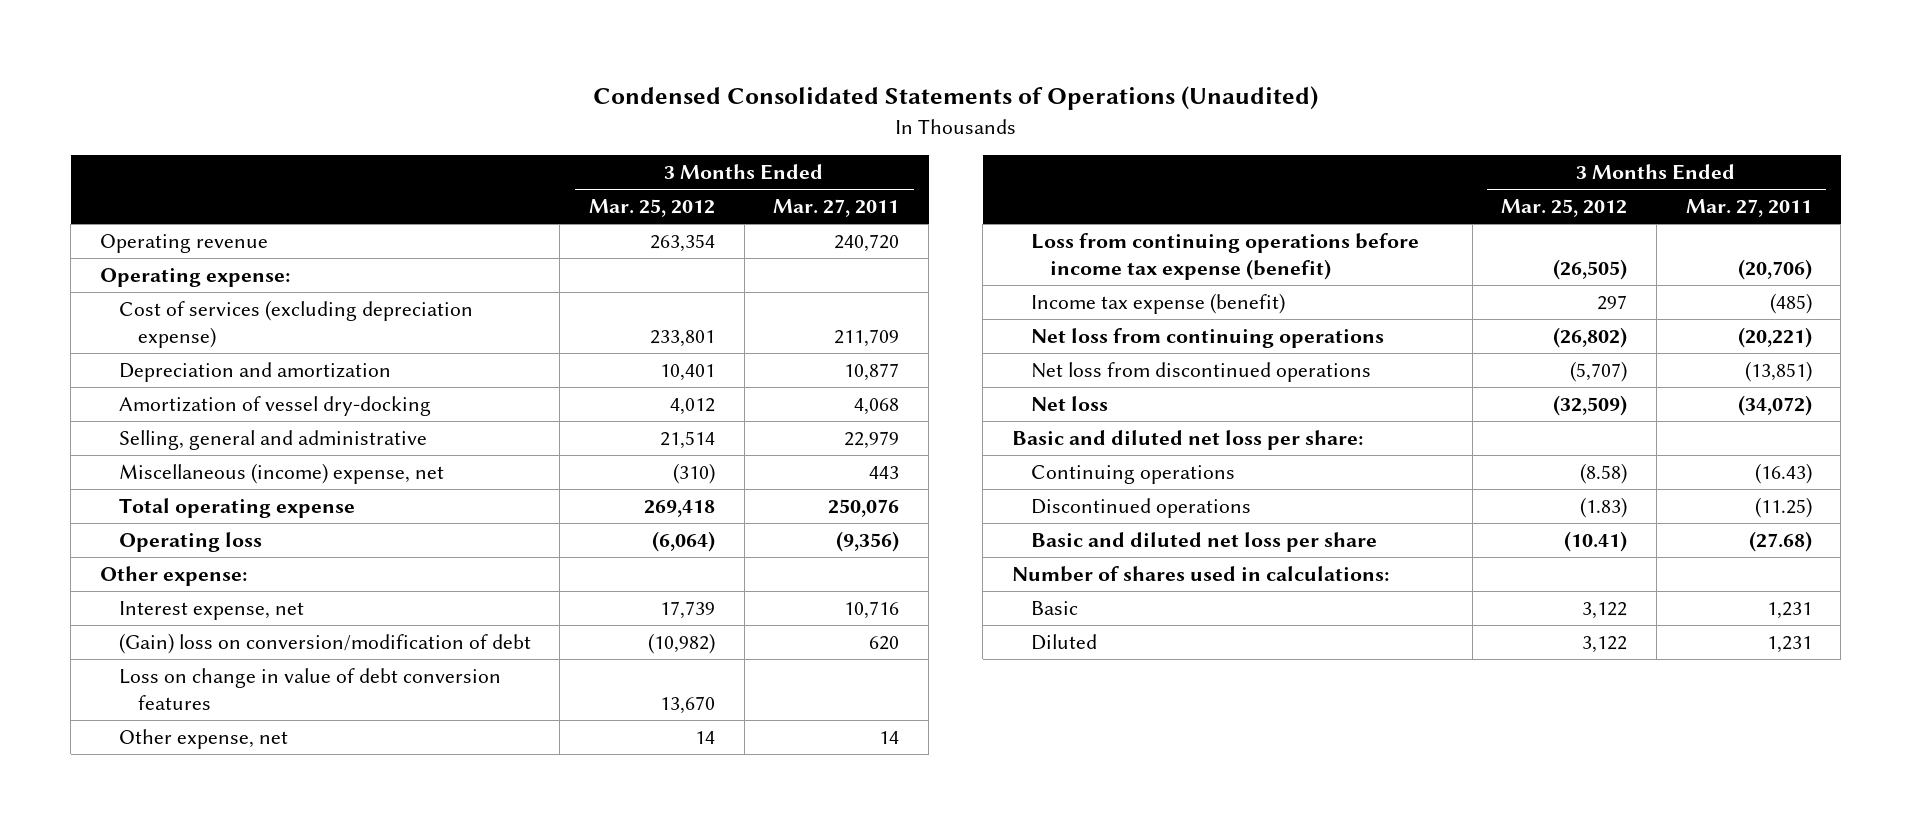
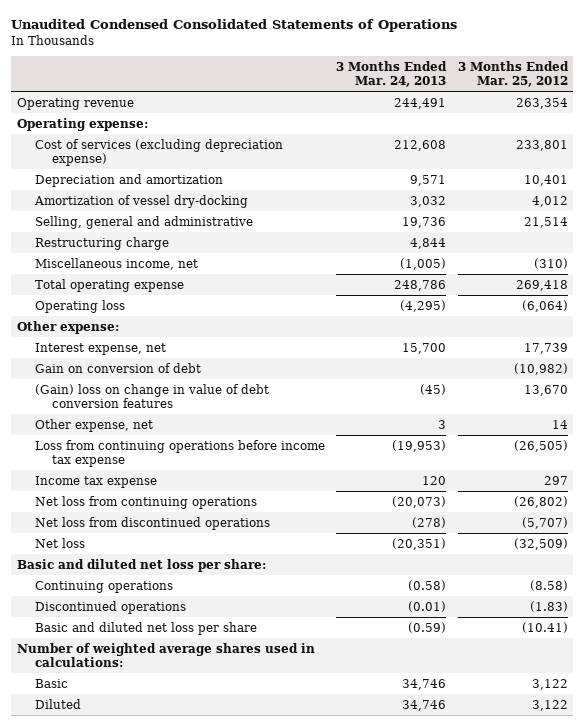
[592,86,1318,111] Condensed Consolidated Statements of Operations (Unaudited) -> [11,19,458,33] Unaudited Condensed Consolidated Statements of Operations
[773,199,900,218] Mar. 27, 2011 -> none
none -> [336,60,448,88] 3 Months Ended Mar. 24, 2013
none -> [34,236,169,250] Restructuring charge
[118,462,444,484] Miscellaneous (income) expense, net -> [34,257,198,270] Miscellaneous income, net
[118,632,531,654] (Gain) loss on conversion/modification of debt -> [34,362,201,373] Gain on conversion of debt
[118,667,501,711] Loss on change in value of debt conversion features -> [34,383,269,409] (Gain) loss on change in value of debt conversion features
[1030,232,1419,281] Loss from continuing operations before income tax expense (benefit) -> [34,439,325,468] Loss from continuing operations before income tax expense
[1030,292,1285,314] Income tax expense (benefit) -> [34,475,157,488] Income tax expense
[1012,565,1390,582] Number of shares used in calculations: -> [17,642,316,668] Number of weighted average shares used in calculations:

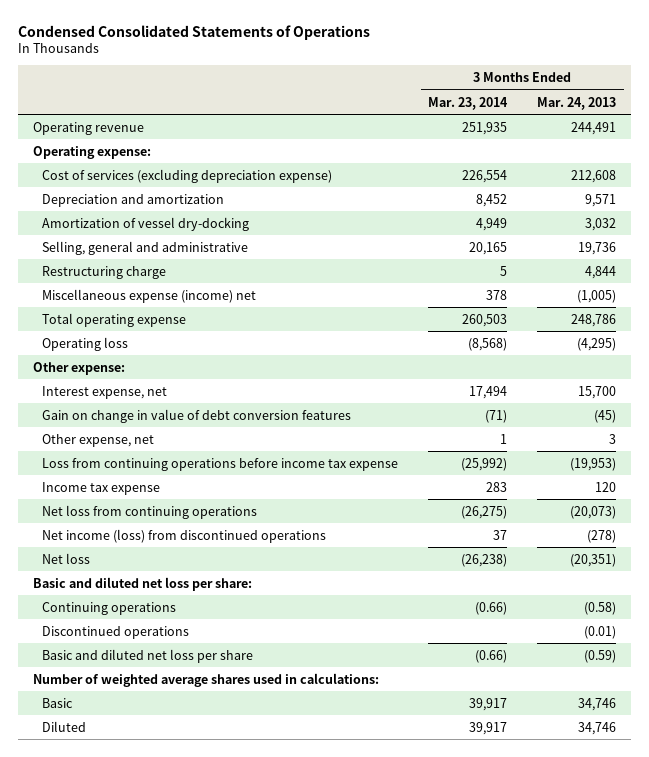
[11,19,458,33] Unaudited Condensed Consolidated Statements of Operations -> [17,24,370,40] Condensed Consolidated Statements of Operations
[457,60,569,88] 3 Months Ended Mar. 25, 2012 -> none
none -> [428,96,509,110] Mar. 23, 2014
[34,257,198,270] Miscellaneous income, net -> [41,288,256,303] Miscellaneous expense (income) net
[34,362,201,373] Gain on conversion of debt -> none
[34,383,269,409] (Gain) loss on change in value of debt conversion features -> [41,408,351,423] Gain on change in value of debt conversion features
[34,516,270,530] Net loss from discontinued operations -> [41,528,326,543] Net income (loss) from discontinued operations

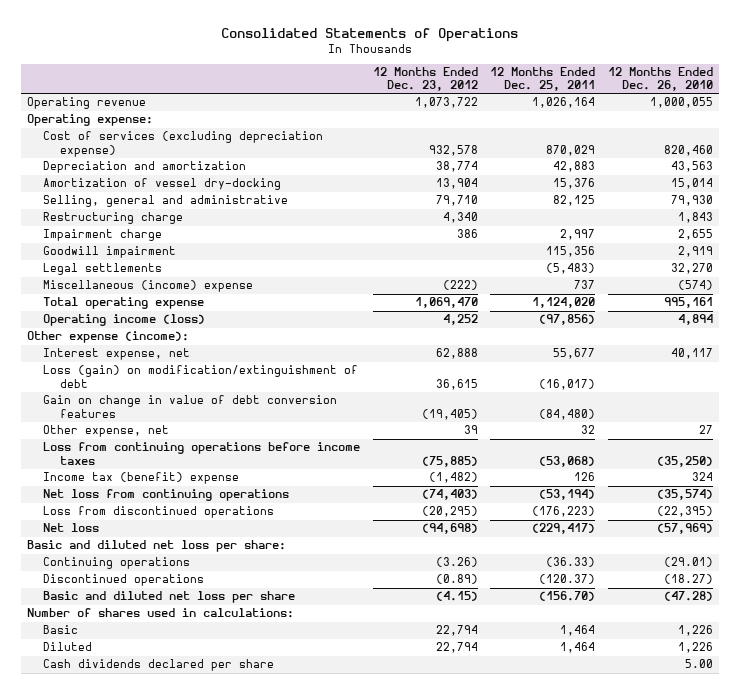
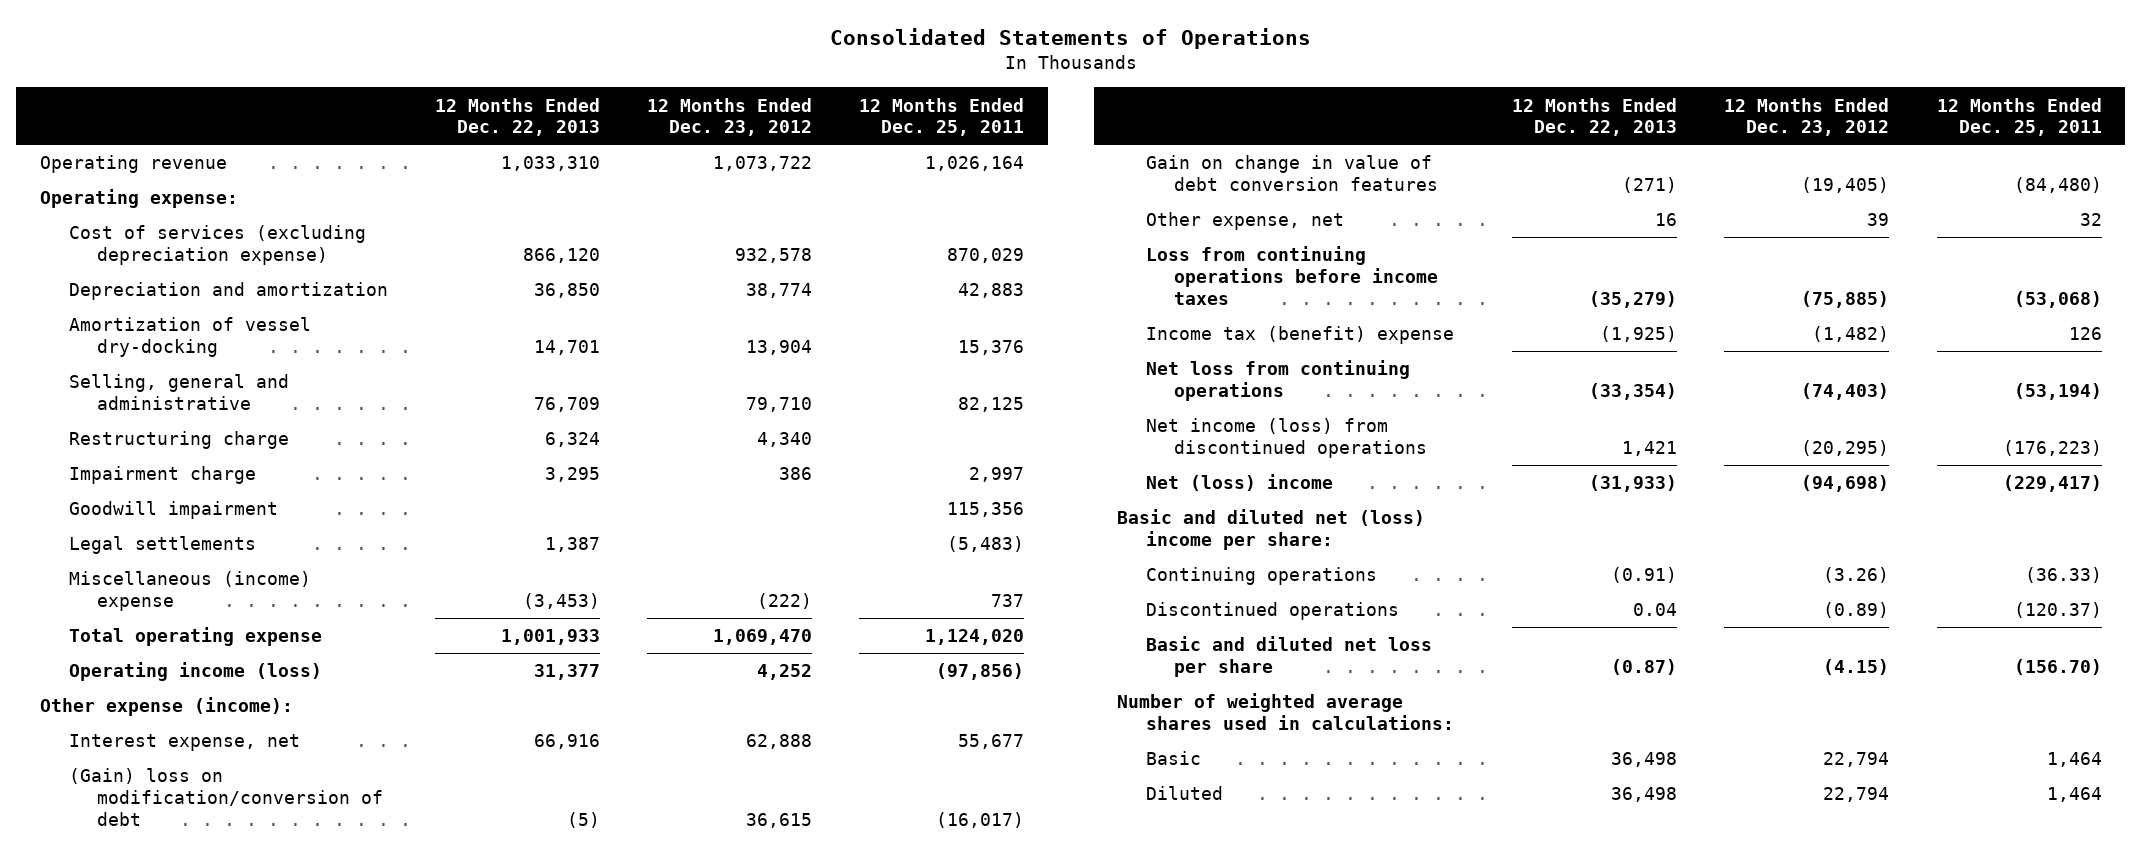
[607,67,713,92] 12 Months Ended Dec. 26, 2010 -> none
none -> [434,97,600,137] 12 Months Ended Dec. 22, 2013
[43,365,359,388] Loss (gain) on modification/extinguishment of debt -> [68,768,384,826] (Gain) loss on modification/conversion of debt
[43,506,275,519] Loss from discontinued operations -> [1145,418,1428,458] Net income (loss) from discontinued operations
[43,523,100,533] Net loss -> [1145,474,1333,492] Net (loss) income
[26,540,286,553] Basic and diluted net loss per share: -> [1117,509,1426,550] Basic and diluted net (loss) income per share:
[26,608,294,619] Number of shares used in calculations: -> [1117,693,1454,730] Number of weighted average shares used in calculations:
[43,659,275,672] Cash dividends declared per share -> none

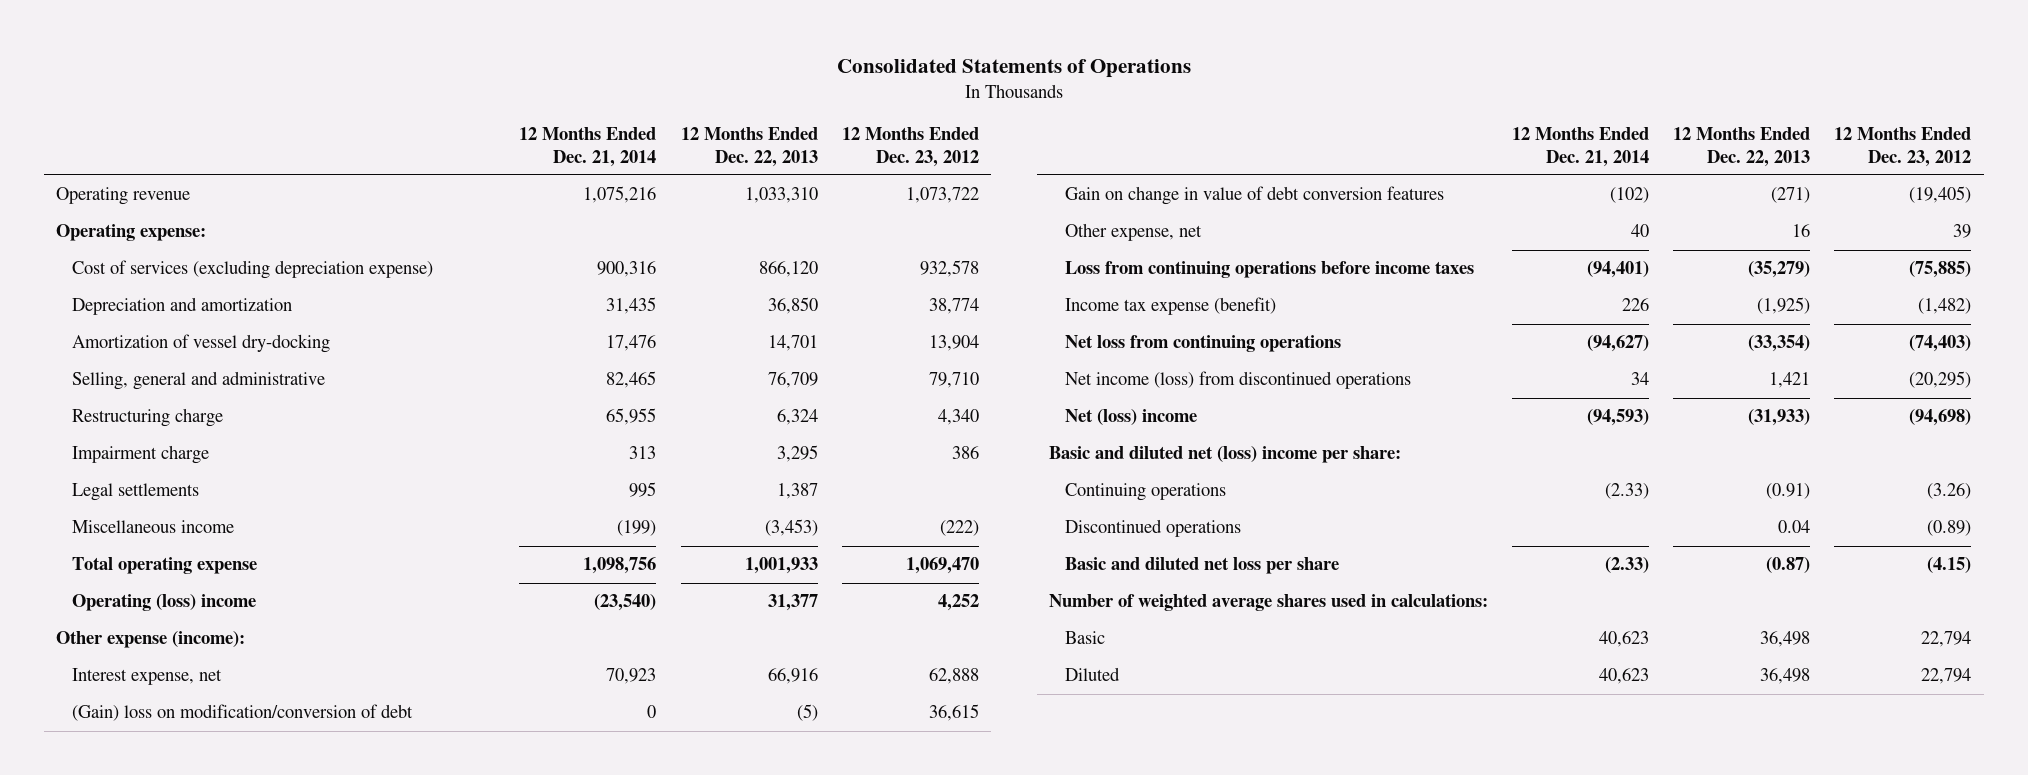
[859,97,1025,137] 12 Months Ended Dec. 25, 2011 -> none
none -> [519,127,657,167] 12 Months Ended Dec. 21, 2014
[68,501,278,520] Goodwill impairment -> none
[68,571,311,611] Miscellaneous (income) expense -> [72,520,235,534] Miscellaneous income
[68,662,322,682] Operating income (loss) -> [72,594,257,612] Operating (loss) income
[1145,326,1454,345] Income tax (benefit) expense -> [1064,297,1276,316] Income tax expense (benefit)

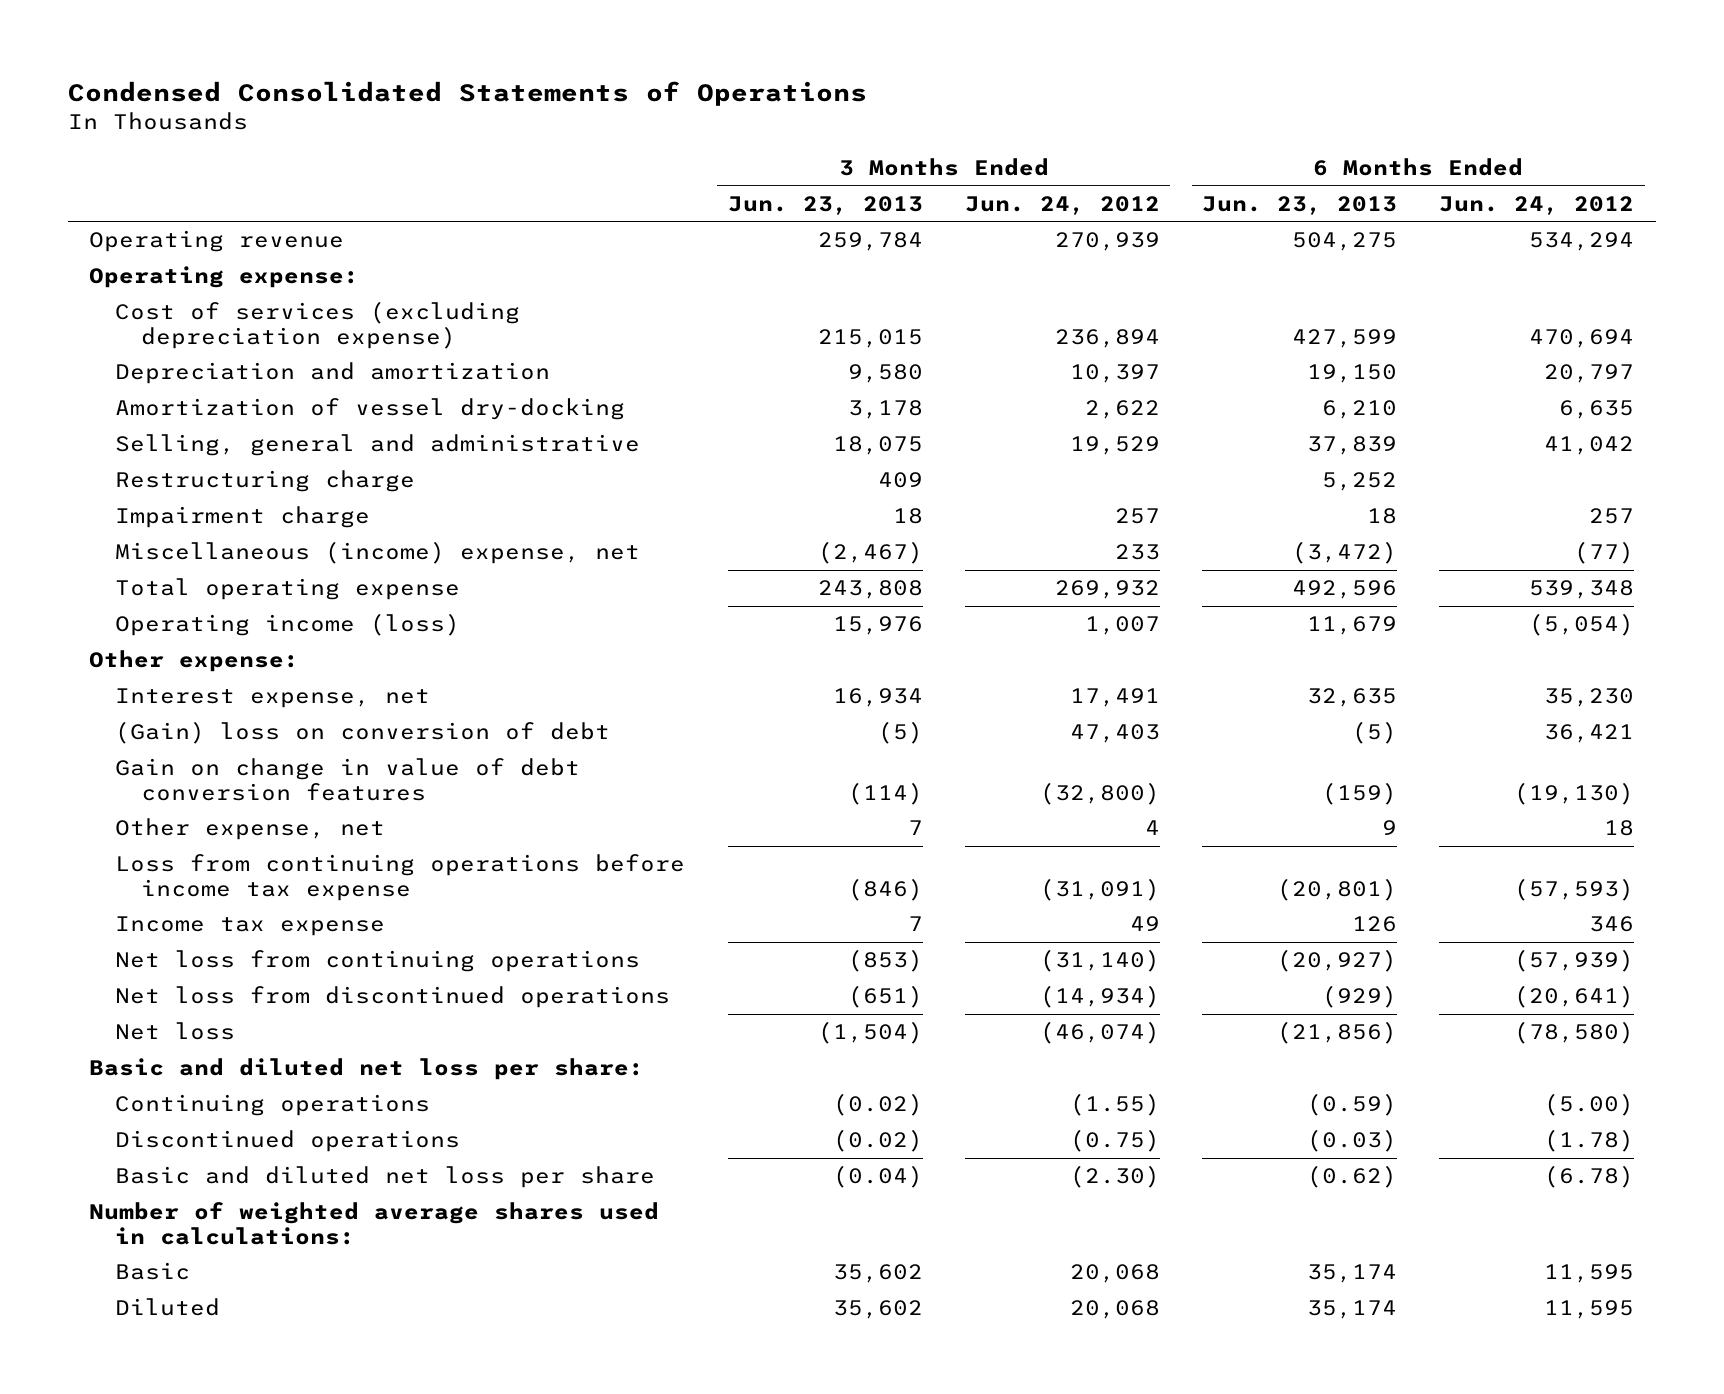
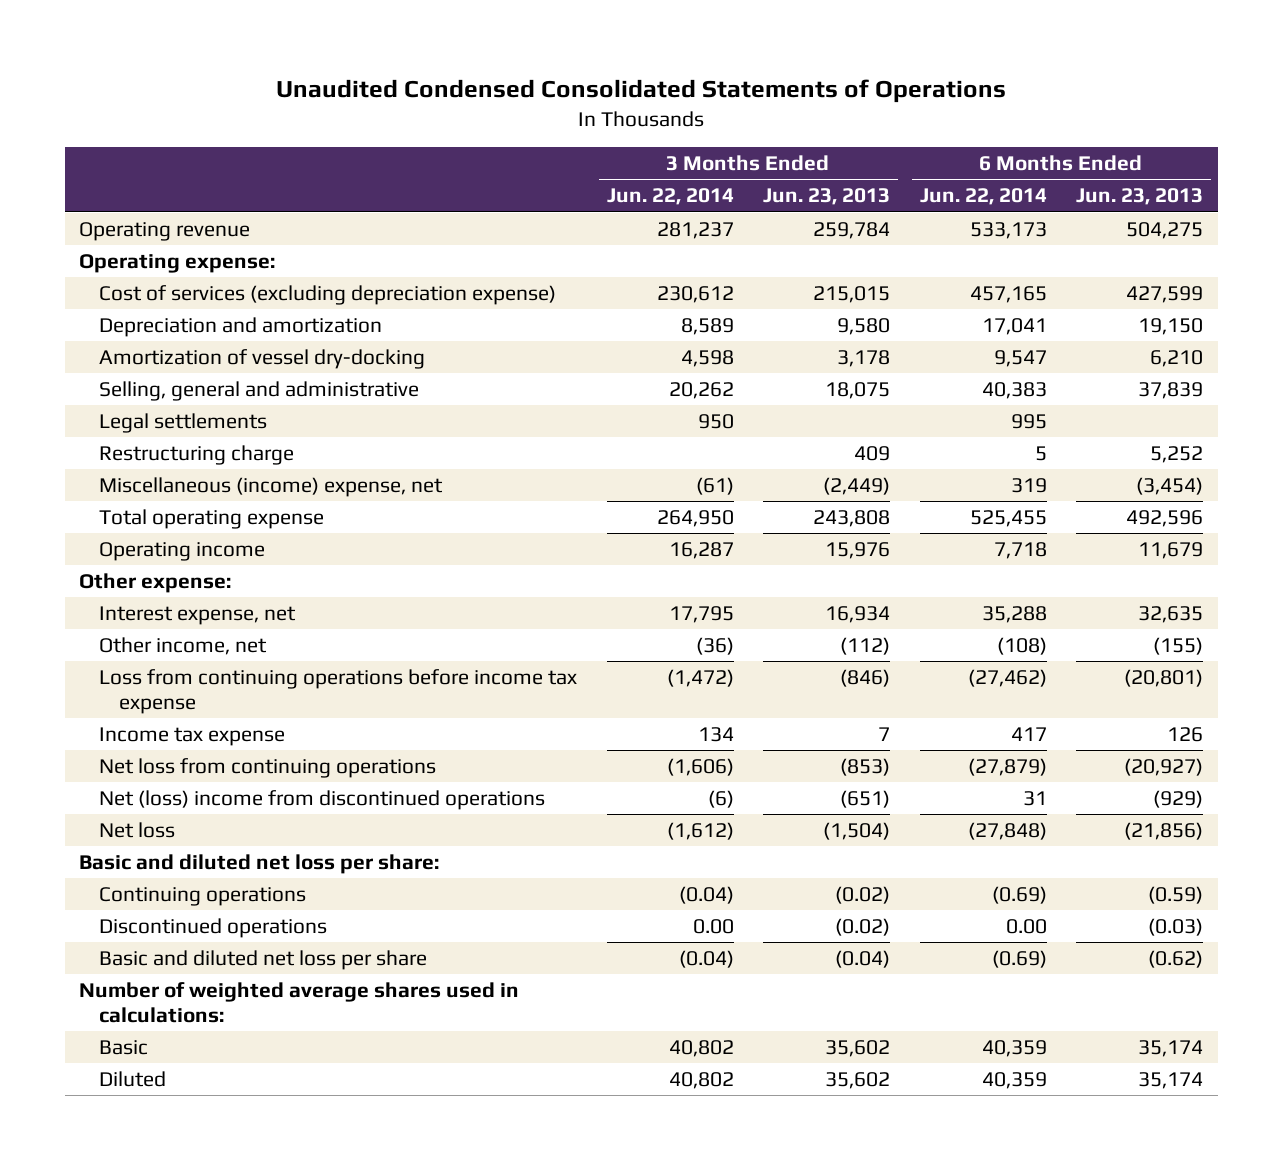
[68,80,868,106] Condensed Consolidated Statements of Operations -> [276,79,1007,104] Unaudited Condensed Consolidated Statements of Operations
[964,195,1160,215] Jun. 24, 2012 -> none
[1439,195,1635,215] Jun. 24, 2012 -> none
none -> [606,188,734,206] Jun. 22, 2014
none -> [919,188,1047,206] Jun. 22, 2014
none -> [99,413,268,434] Legal settlements
[115,506,371,529] Impairment charge -> none
[817,541,923,565] (2,467) -> [823,477,891,496] (2,449)
[1292,541,1398,565] (3,472) -> [1136,477,1204,496] (3,454)
[115,613,461,637] Operating income (loss) -> [99,542,266,562] Operating income
[115,721,611,745] (Gain) loss on conversion of debt -> none
[115,758,581,801] Gain on change in value of debt conversion features -> none
[115,818,386,841] Other expense, net -> [99,637,268,656] Other income, net
[907,820,923,836] 7 -> [840,637,891,656] (112)
[1382,820,1398,836] 9 -> [1153,637,1204,656] (155)
[115,986,671,1009] Net loss from discontinued operations -> [99,790,546,811] Net (loss) income from discontinued operations

